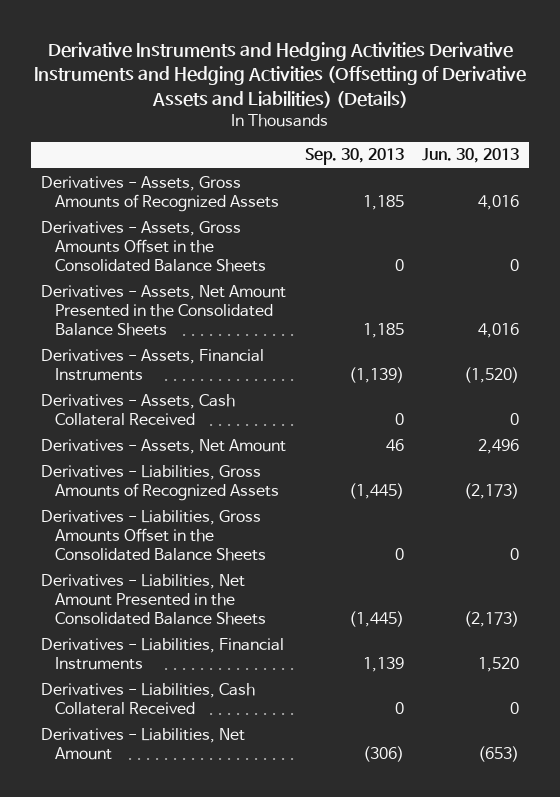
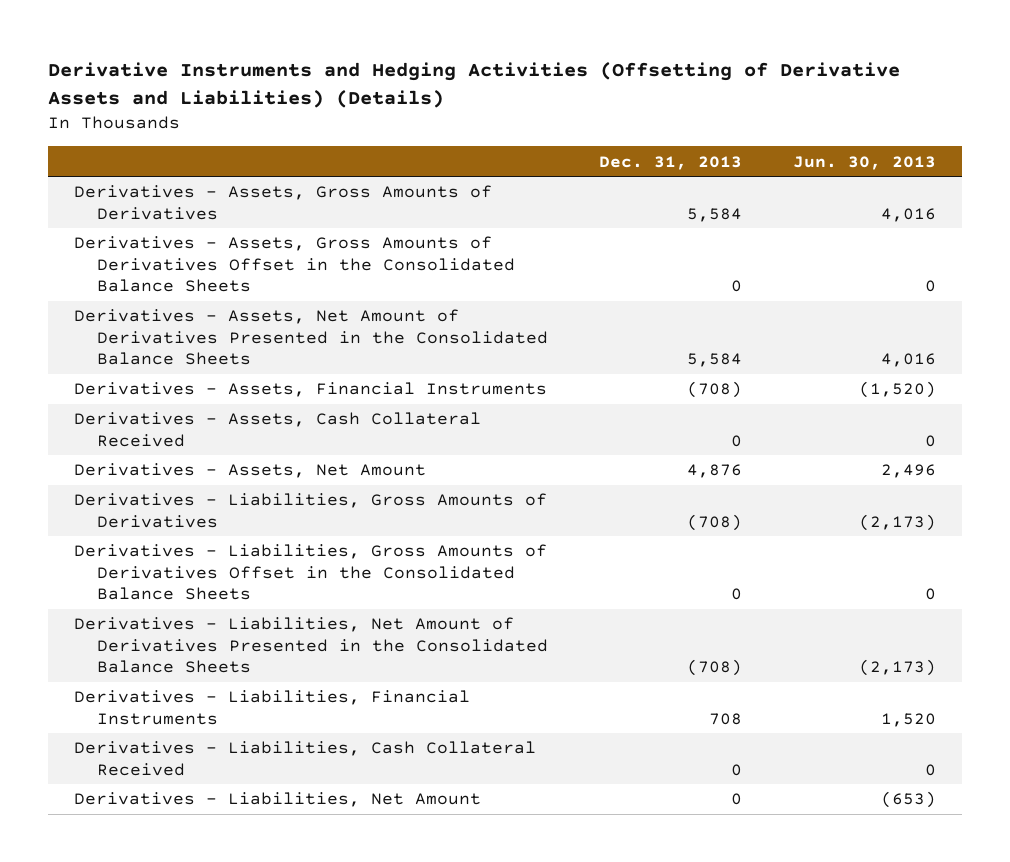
[34,41,527,108] Derivative Instruments and Hedging Activities Derivative Instruments and Hedging Activities (Offsetting of Derivative Assets and Liabilities) (Details) -> [48,62,901,109] Derivative Instruments and Hedging Activities (Offsetting of Derivative Assets and Liabilities) (Details)
[304,148,404,166] Sep. 30, 2013 -> none
none -> [599,155,743,170] Dec. 31, 2013
[40,175,279,212] Derivatives - Assets, Gross Amounts of Recognized Assets -> [73,185,492,220] Derivatives - Assets, Gross Amounts of Derivatives
[40,220,266,272] Derivatives - Assets, Gross Amounts Offset in the Consolidated Balance Sheets -> [73,236,516,293] Derivatives - Assets, Gross Amounts of Derivatives Offset in the Consolidated Balance Sheets
[40,284,286,336] Derivatives - Assets, Net Amount Presented in the Consolidated Balance Sheets -> [73,309,549,366] Derivatives - Assets, Net Amount of Derivatives Presented in the Consolidated Balance Sheets
[40,464,279,501] Derivatives - Liabilities, Gross Amounts of Recognized Assets -> [73,493,547,528] Derivatives - Liabilities, Gross Amounts of Derivatives
[40,509,266,561] Derivatives - Liabilities, Gross Amounts Offset in the Consolidated Balance Sheets -> [73,544,547,601] Derivatives - Liabilities, Gross Amounts of Derivatives Offset in the Consolidated Balance Sheets
[40,573,266,625] Derivatives - Liabilities, Net Amount Presented in the Consolidated Balance Sheets -> [73,617,549,674] Derivatives - Liabilities, Net Amount of Derivatives Presented in the Consolidated Balance Sheets

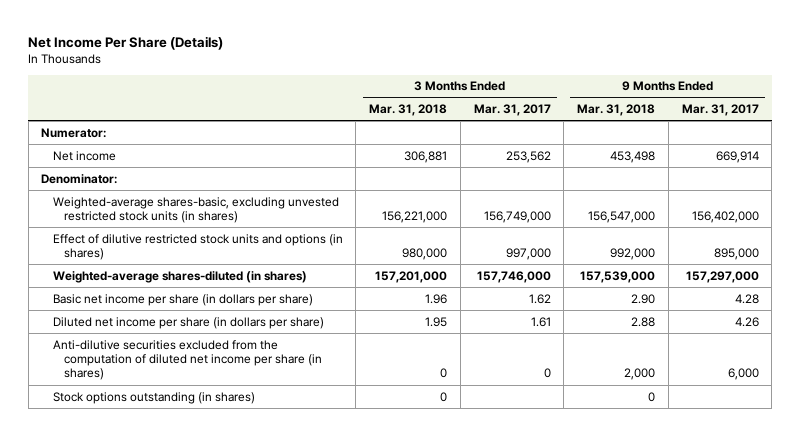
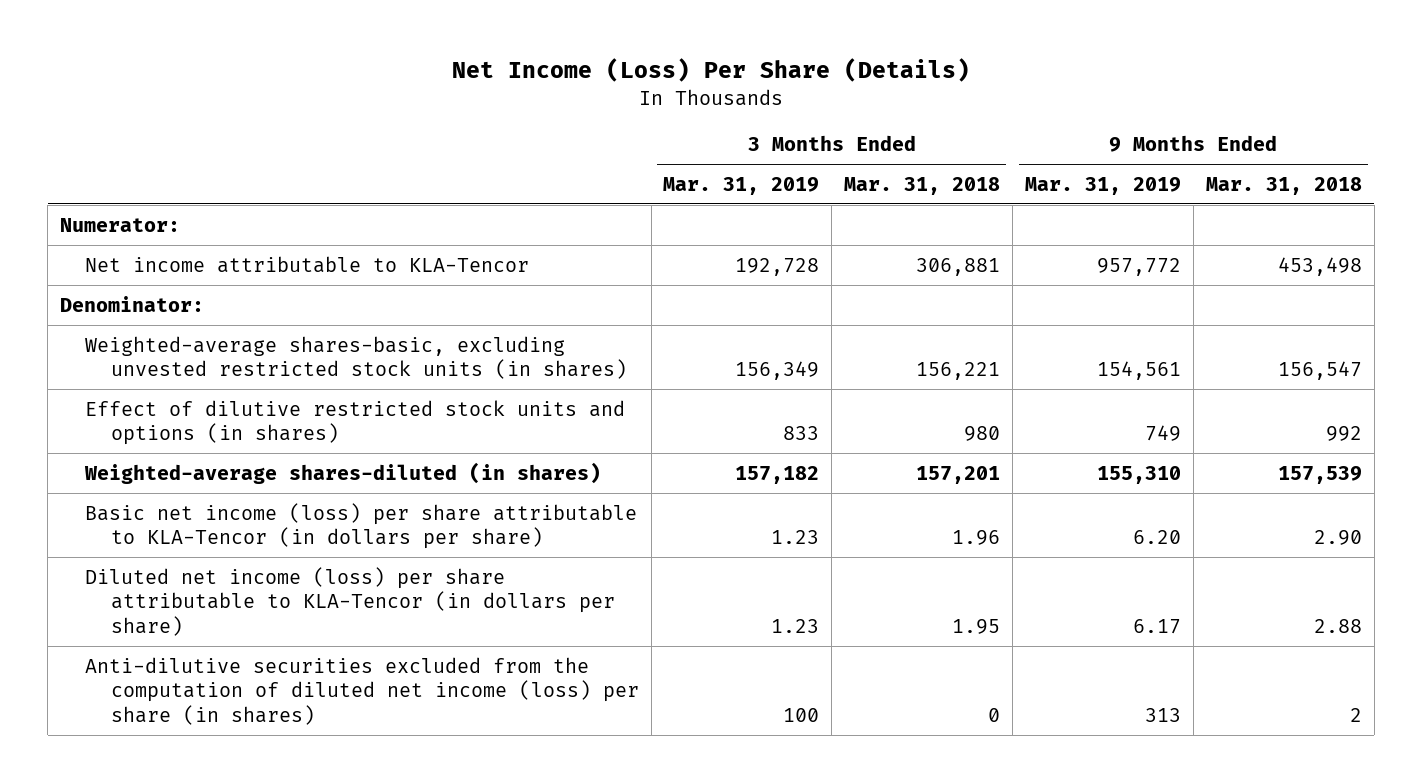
[28,35,224,50] Net Income Per Share (Details) -> [451,58,970,83] Net Income (Loss) Per Share (Details)
[473,104,551,117] Mar. 31, 2017 -> none
[681,104,759,117] Mar. 31, 2017 -> none
none -> [663,176,820,195] Mar. 31, 2019
none -> [1024,176,1181,195] Mar. 31, 2019
[52,150,116,161] Net income -> [85,255,530,273] Net income attributable to KLA-Tencor
[52,391,255,404] Stock options outstanding (in shares) -> none
[382,211,448,224] 156,221,000 -> [916,362,1001,381] 156,221
[588,211,656,224] 156,547,000 -> [1277,361,1362,381] 156,547
[402,248,448,261] 980,000 -> [964,426,1001,442] 980
[610,248,656,261] 992,000 -> [1325,426,1362,442] 992
[375,270,448,283] 157,201,000 -> [916,465,1001,484] 157,201
[580,270,656,283] 157,539,000 -> [1277,465,1362,484] 157,539
[52,293,313,306] Basic net income per share (in dollars per share) -> [85,502,638,550] Basic net income (loss) per share attributable to KLA-Tencor (in dollars per share)
[52,316,324,329] Diluted net income per share (in dollars per share) -> [85,566,615,637] Diluted net income (loss) per share attributable to KLA-Tencor (in dollars per share)
[52,339,322,381] Anti-dilutive securities excluded from the computation of diluted net income per share (in shares) -> [85,656,639,726] Anti-dilutive securities excluded from the computation of diluted net income (loss) per share (in shares)
[624,368,656,381] 2,000 -> [1349,708,1362,723] 2

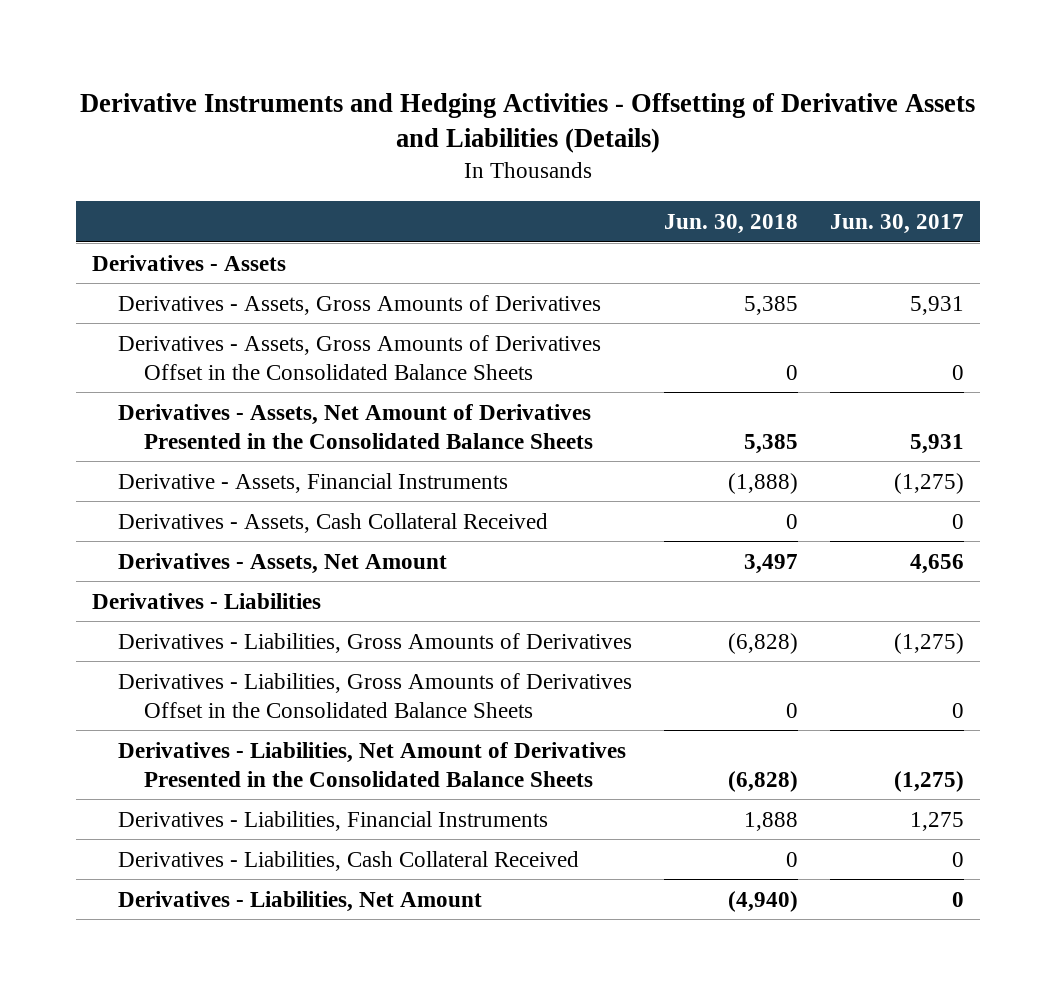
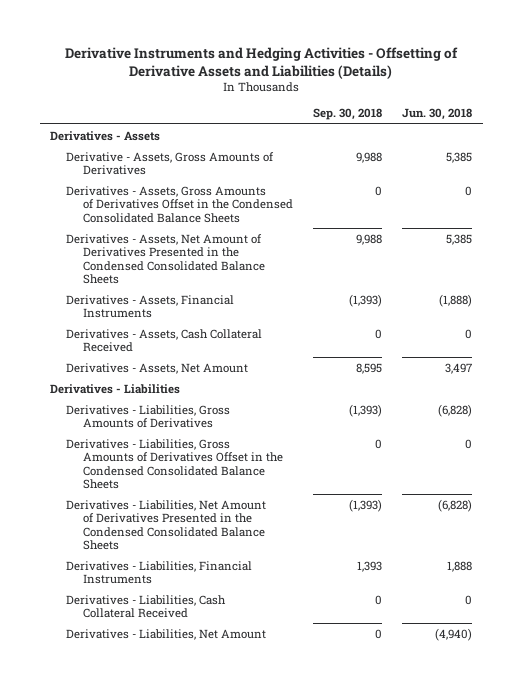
[829,213,964,234] Jun. 30, 2017 -> none
none -> [313,108,383,121] Sep. 30, 2018
[117,294,601,315] Derivatives - Assets, Gross Amounts of Derivatives -> [66,151,275,176] Derivative - Assets, Gross Amounts of Derivatives
[117,334,601,380] Derivatives - Assets, Gross Amounts of Derivatives Offset in the Consolidated Balance Sheets -> [66,185,293,223] Derivatives - Assets, Gross Amounts of Derivatives Offset in the Condensed Consolidated Balance Sheets
[117,403,593,449] Derivatives - Assets, Net Amount of Derivatives Presented in the Consolidated Balance Sheets -> [66,233,265,285] Derivatives - Assets, Net Amount of Derivatives Presented in the Condensed Consolidated Balance Sheets
[117,472,508,493] Derivative - Assets, Financial Instruments -> [66,294,235,319] Derivatives - Assets, Financial Instruments
[117,672,632,718] Derivatives - Liabilities, Gross Amounts of Derivatives Offset in the Consolidated Balance Sheets -> [66,438,283,490] Derivatives - Liabilities, Gross Amounts of Derivatives Offset in the Condensed Consolidated Balance Sheets
[117,741,626,787] Derivatives - Liabilities, Net Amount of Derivatives Presented in the Consolidated Balance Sheets -> [66,499,267,551] Derivatives - Liabilities, Net Amount of Derivatives Presented in the Condensed Consolidated Balance Sheets

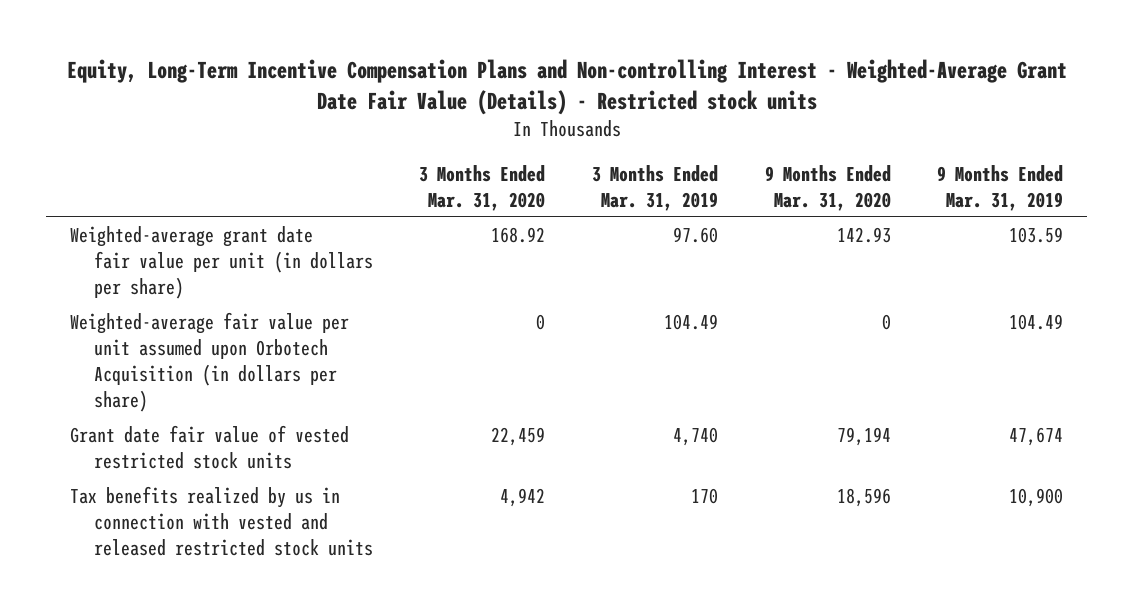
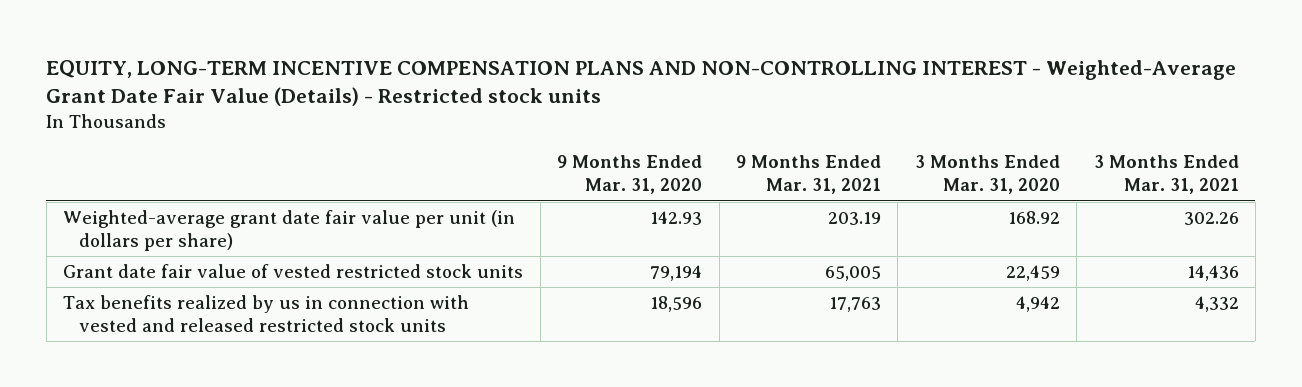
[66,58,1067,115] Equity, Long-Term Incentive Compensation Plans and Non-controlling Interest - Weighted-Average Grant Date Fair Value (Details) - Restricted stock units -> [46,59,1237,107] EQUITY, LONG-TERM INCENTIVE COMPENSATION PLANS AND NON-CONTROLLING INTEREST - Weighted-Average Grant Date Fair Value (Details) - Restricted stock units
[591,164,718,211] 3 Months Ended Mar. 31, 2019 -> none
[937,164,1064,211] 9 Months Ended Mar. 31, 2019 -> none
none -> [735,155,881,195] 9 Months Ended Mar. 31, 2021
none -> [1093,155,1239,195] 3 Months Ended Mar. 31, 2021
[69,312,349,413] Weighted-average fair value per unit assumed upon Orbotech Acquisition (in dollars per share) -> none

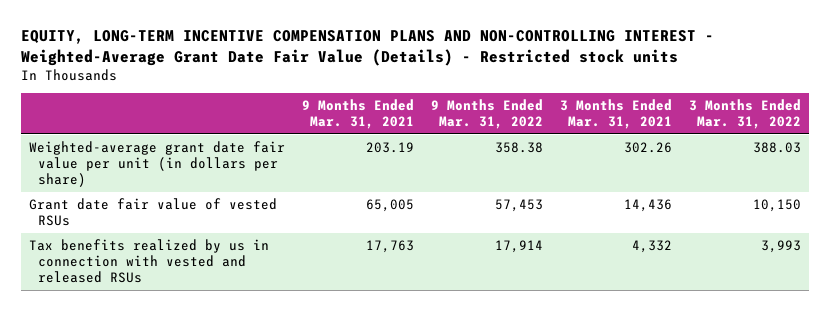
[557,155,703,195] 9 Months Ended Mar. 31, 2020 -> none
[914,155,1060,195] 3 Months Ended Mar. 31, 2020 -> none
none -> [430,99,543,130] 9 Months Ended Mar. 31, 2022
none -> [688,99,801,130] 3 Months Ended Mar. 31, 2022
[63,263,524,278] Grant date fair value of vested restricted stock units -> [29,197,278,227] Grant date fair value of vested RSUs
[63,294,470,333] Tax benefits realized by us in connection with vested and released restricted stock units -> [29,238,270,284] Tax benefits realized by us in connection with vested and released RSUs

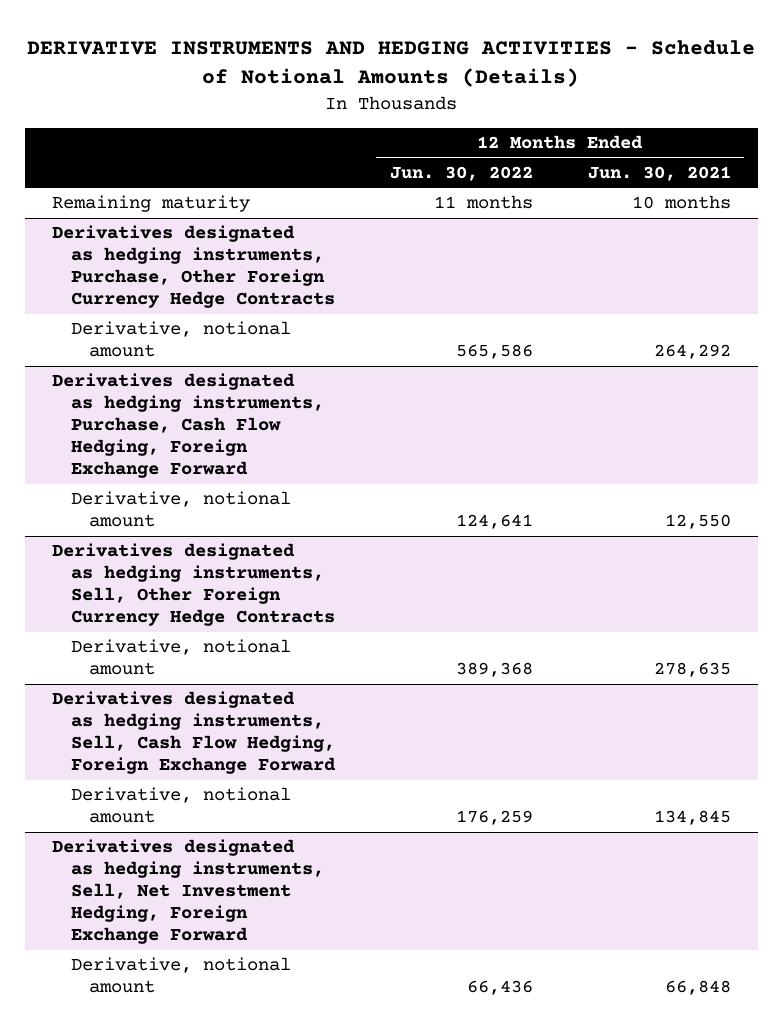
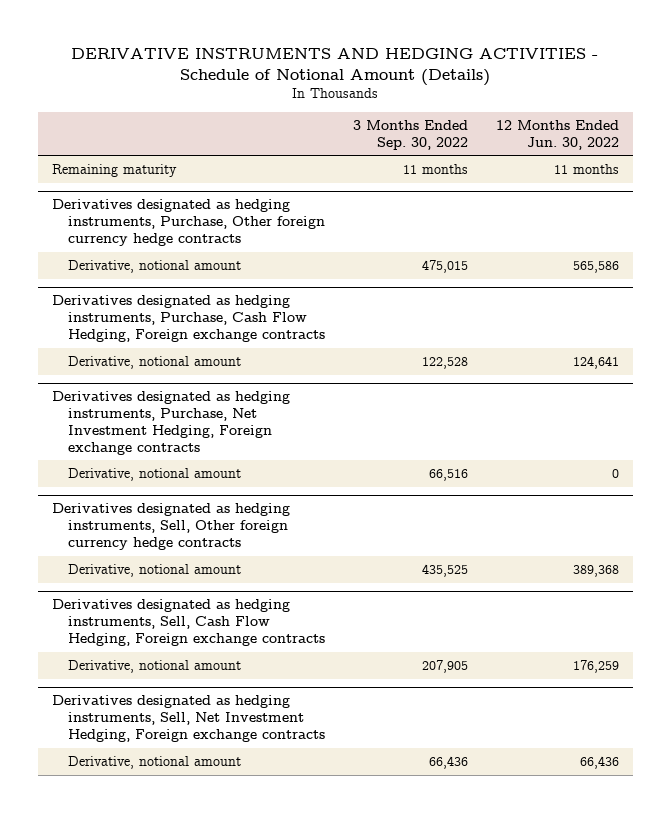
[27,40,756,88] DERIVATIVE INSTRUMENTS AND HEDGING ACTIVITIES - Schedule of Notional Amounts (Details) -> [71,47,599,86] DERIVATIVE INSTRUMENTS AND HEDGING ACTIVITIES - Schedule of Notional Amount (Details)
[587,165,731,181] Jun. 30, 2021 -> none
none -> [352,119,468,150] 3 Months Ended Sep. 30, 2022
[52,225,335,309] Derivatives designated as hedging instruments, Purchase, Other Foreign Currency Hedge Contracts -> [51,199,325,246] Derivatives designated as hedging instruments, Purchase, Other foreign currency hedge contracts
[52,373,324,479] Derivatives designated as hedging instruments, Purchase, Cash Flow Hedging, Foreign Exchange Forward -> [51,295,325,342] Derivatives designated as hedging instruments, Purchase, Cash Flow Hedging, Foreign exchange contracts
none -> [51,391,290,455] Derivatives designated as hedging instruments, Purchase, Net Investment Hedging, Foreign exchange contracts
none -> [67,468,241,482] Derivative, notional amount
[52,543,335,627] Derivatives designated as hedging instruments, Sell, Other Foreign Currency Hedge Contracts -> [51,503,290,550] Derivatives designated as hedging instruments, Sell, Other foreign currency hedge contracts
[52,691,336,775] Derivatives designated as hedging instruments, Sell, Cash Flow Hedging, Foreign Exchange Forward -> [51,599,325,646] Derivatives designated as hedging instruments, Sell, Cash Flow Hedging, Foreign exchange contracts
[52,839,324,945] Derivatives designated as hedging instruments, Sell, Net Investment Hedging, Foreign Exchange Forward -> [51,695,325,742] Derivatives designated as hedging instruments, Sell, Net Investment Hedging, Foreign exchange contracts

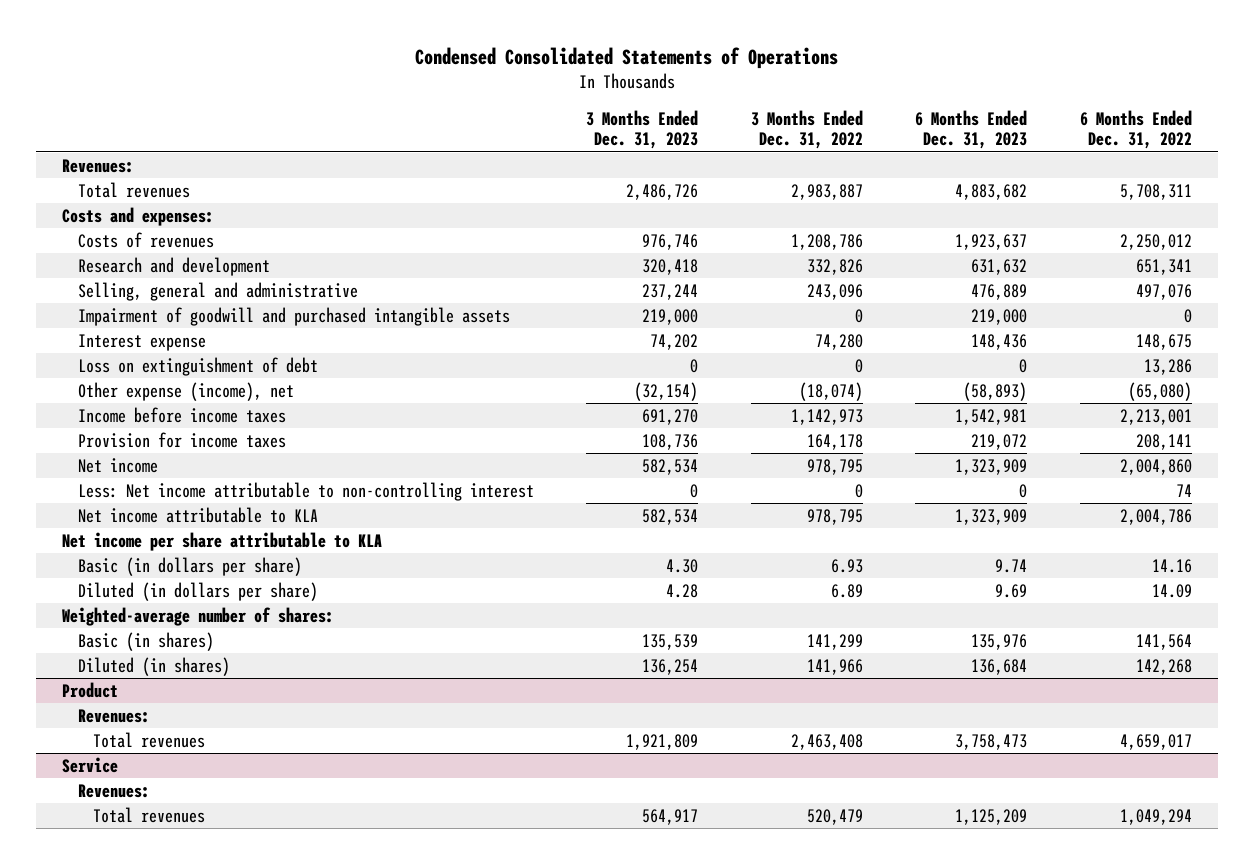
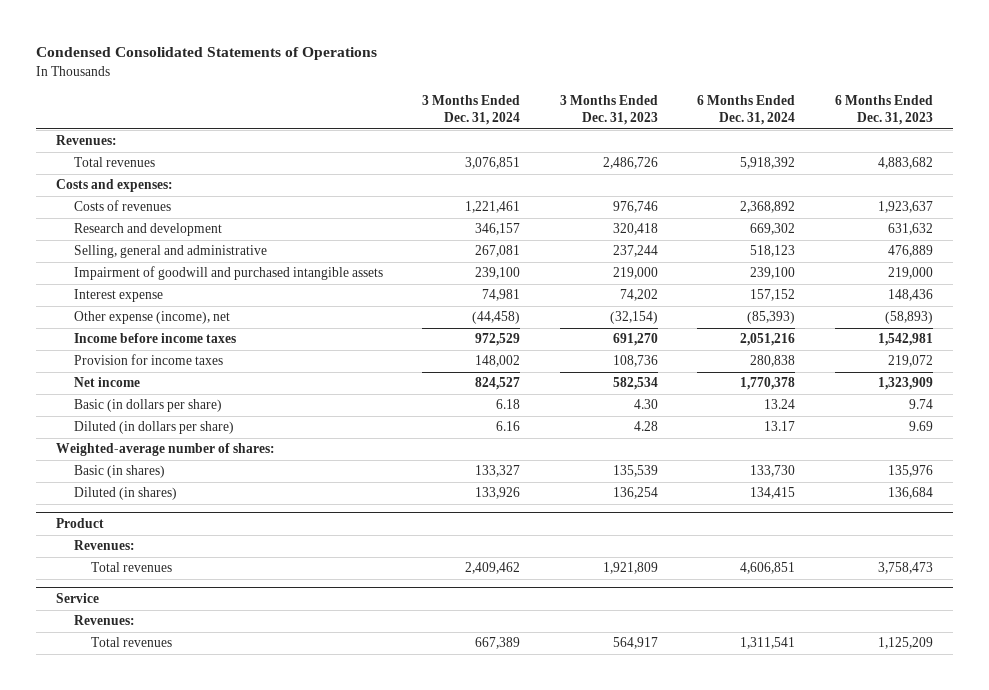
[750,109,863,150] 3 Months Ended Dec. 31, 2022 -> none
[1079,109,1192,150] 6 Months Ended Dec. 31, 2022 -> none
none -> [422,94,521,126] 3 Months Ended Dec. 31, 2024
none -> [697,94,796,126] 6 Months Ended Dec. 31, 2024
[77,356,318,376] Loss on extinguishment of debt -> none
[77,481,534,501] Less: Net income attributable to non-controlling interest -> none
[77,506,318,523] Net income attributable to KLA -> none
[62,531,383,551] Net income per share attributable to KLA -> none

